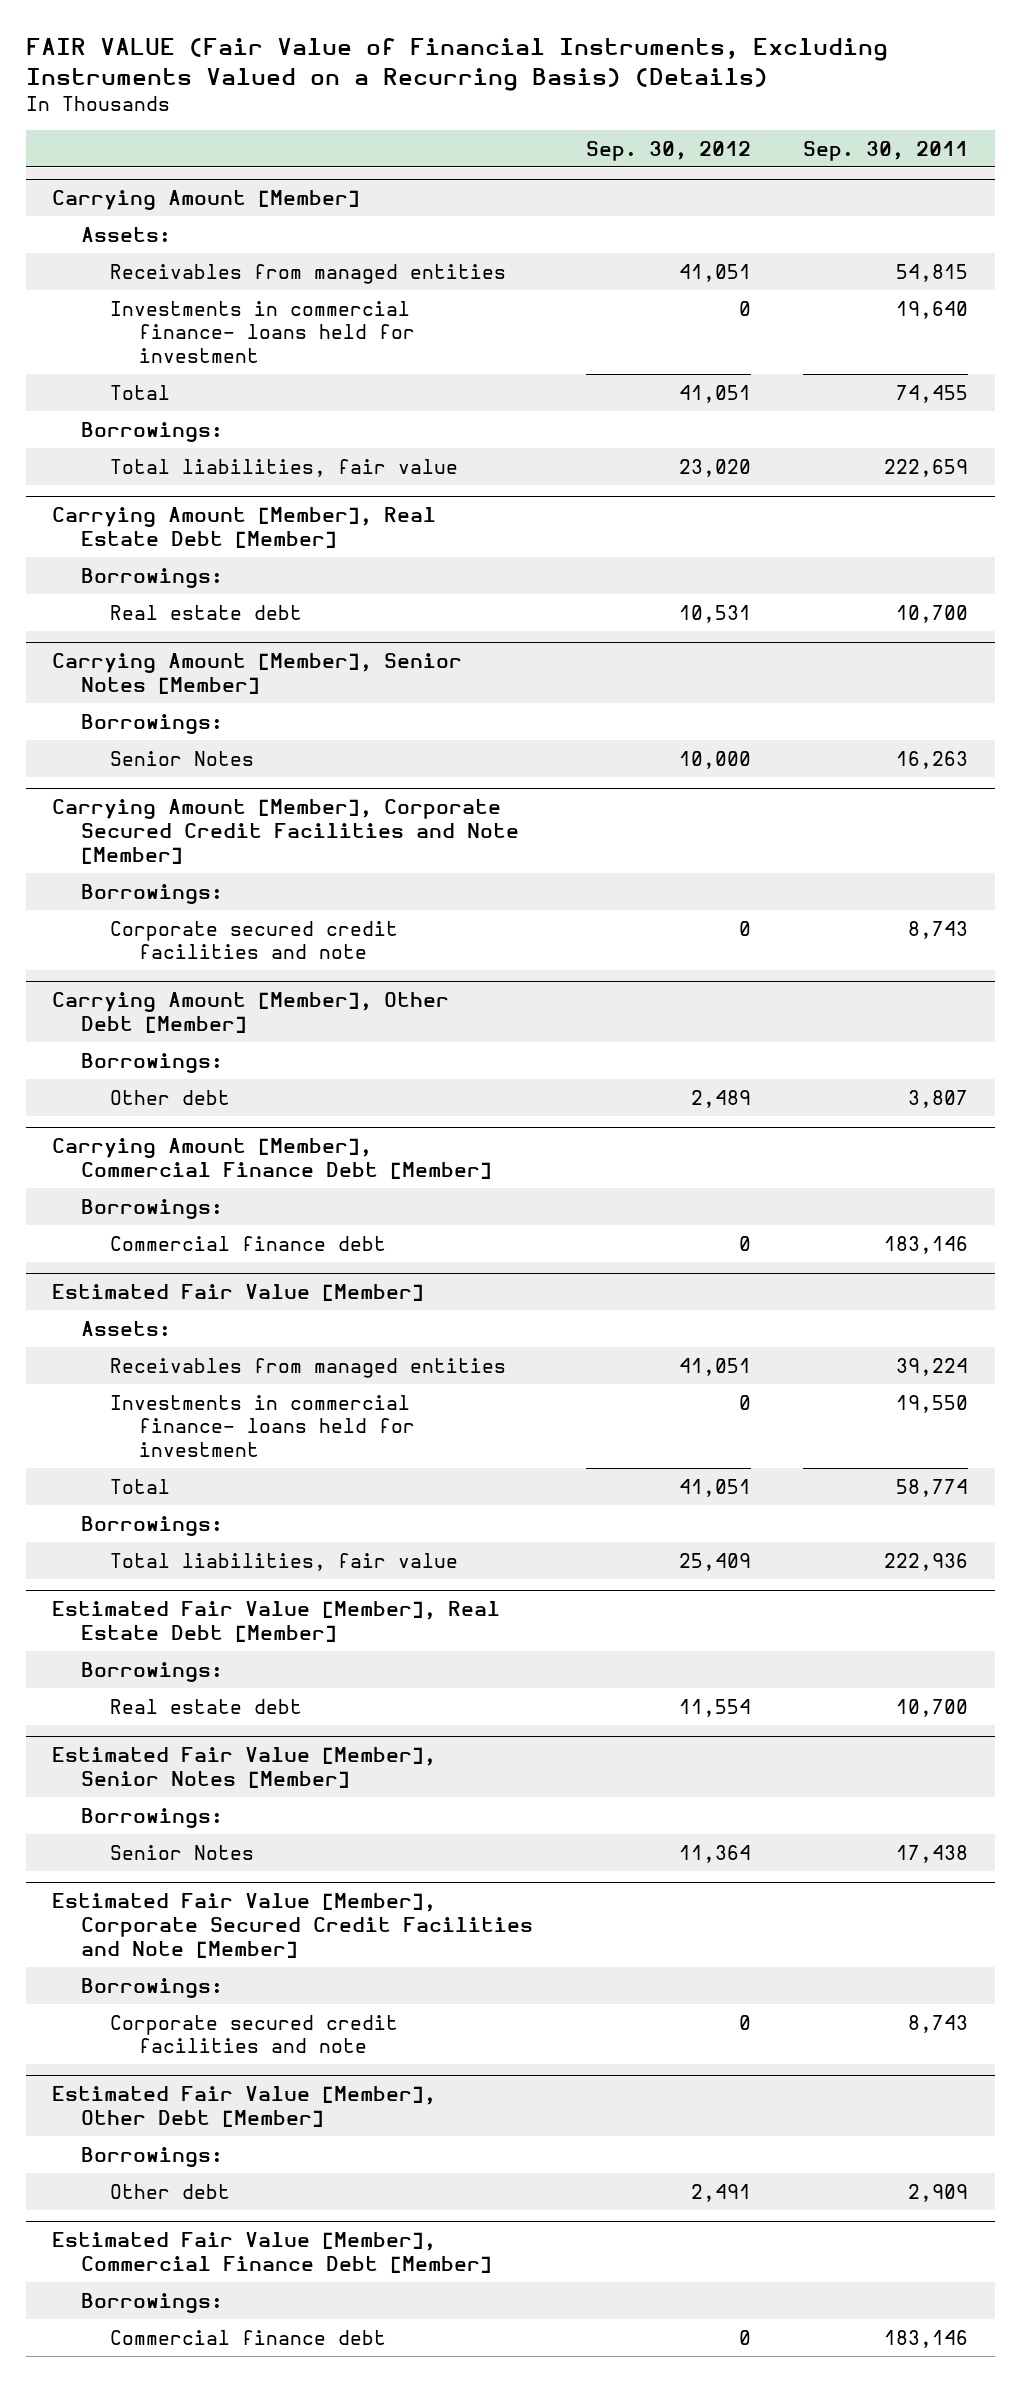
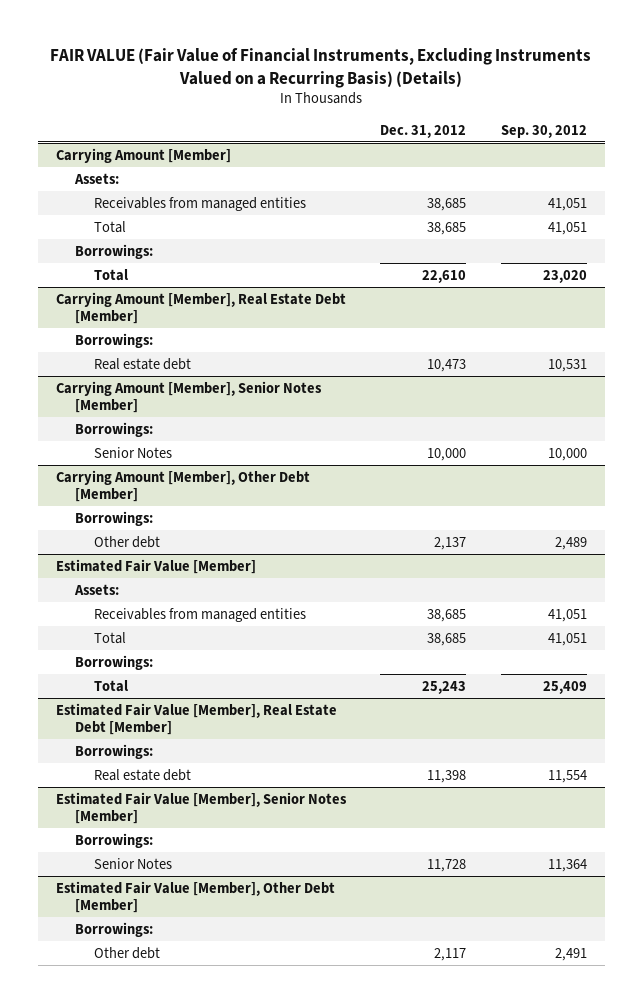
[803,140,969,161] Sep. 30, 2011 -> none
none -> [380,124,467,138] Dec. 31, 2012
[110,300,416,363] Investments in commercial finance- loans held for investment -> none
[110,458,459,477] Total liabilities, fair value -> [93,268,128,281] Total
[51,799,520,864] Carrying Amount [Member], Corporate Secured Credit Facilities and Note [Member] -> none
[81,883,224,904] Borrowings: -> none
[110,920,399,960] Corporate secured credit facilities and note -> none
[51,1138,493,1179] Carrying Amount [Member], Commercial Finance Debt [Member] -> none
[81,1198,224,1219] Borrowings: -> none
[110,1235,387,1251] Commercial finance debt -> none
[110,1394,416,1457] Investments in commercial finance- loans held for investment -> none
[110,1552,459,1571] Total liabilities, fair value -> [93,679,128,692] Total
[51,1893,534,1958] Estimated Fair Value [Member], Corporate Secured Credit Facilities and Note [Member] -> none
[81,1977,224,1998] Borrowings: -> none
[110,2014,399,2054] Corporate secured credit facilities and note -> none
[51,2232,493,2273] Estimated Fair Value [Member], Commercial Finance Debt [Member] -> none
[81,2292,224,2313] Borrowings: -> none
[110,2329,387,2345] Commercial finance debt -> none

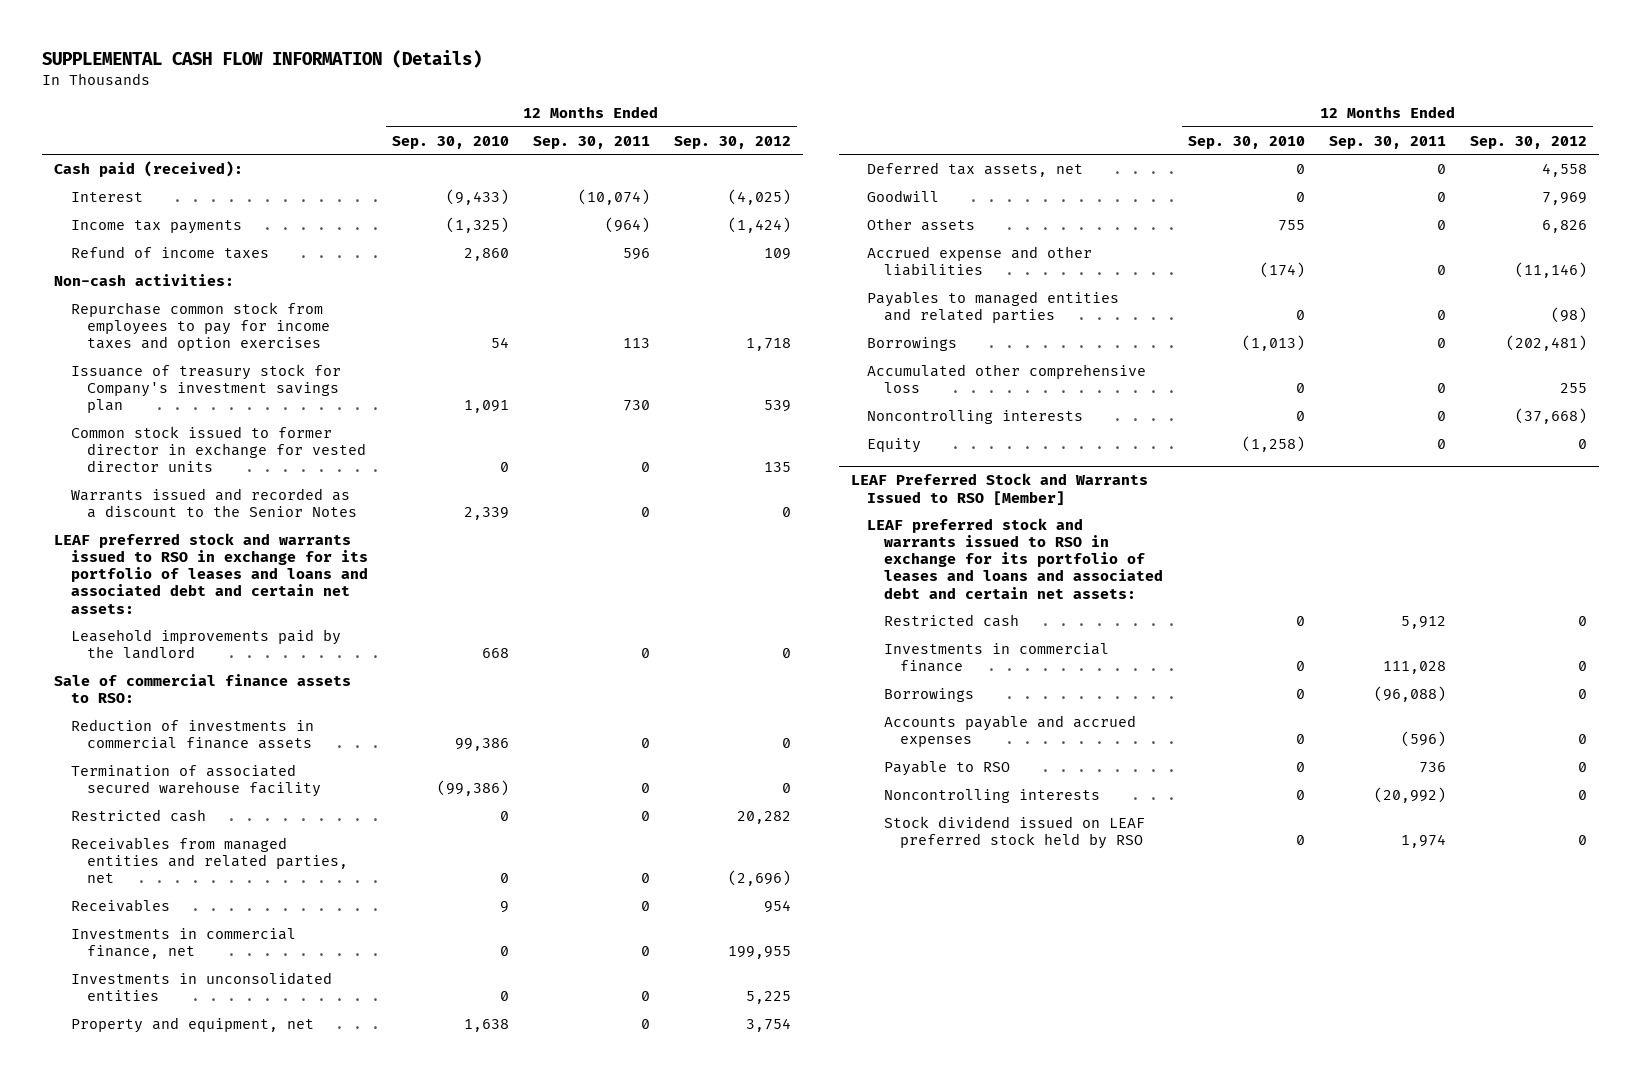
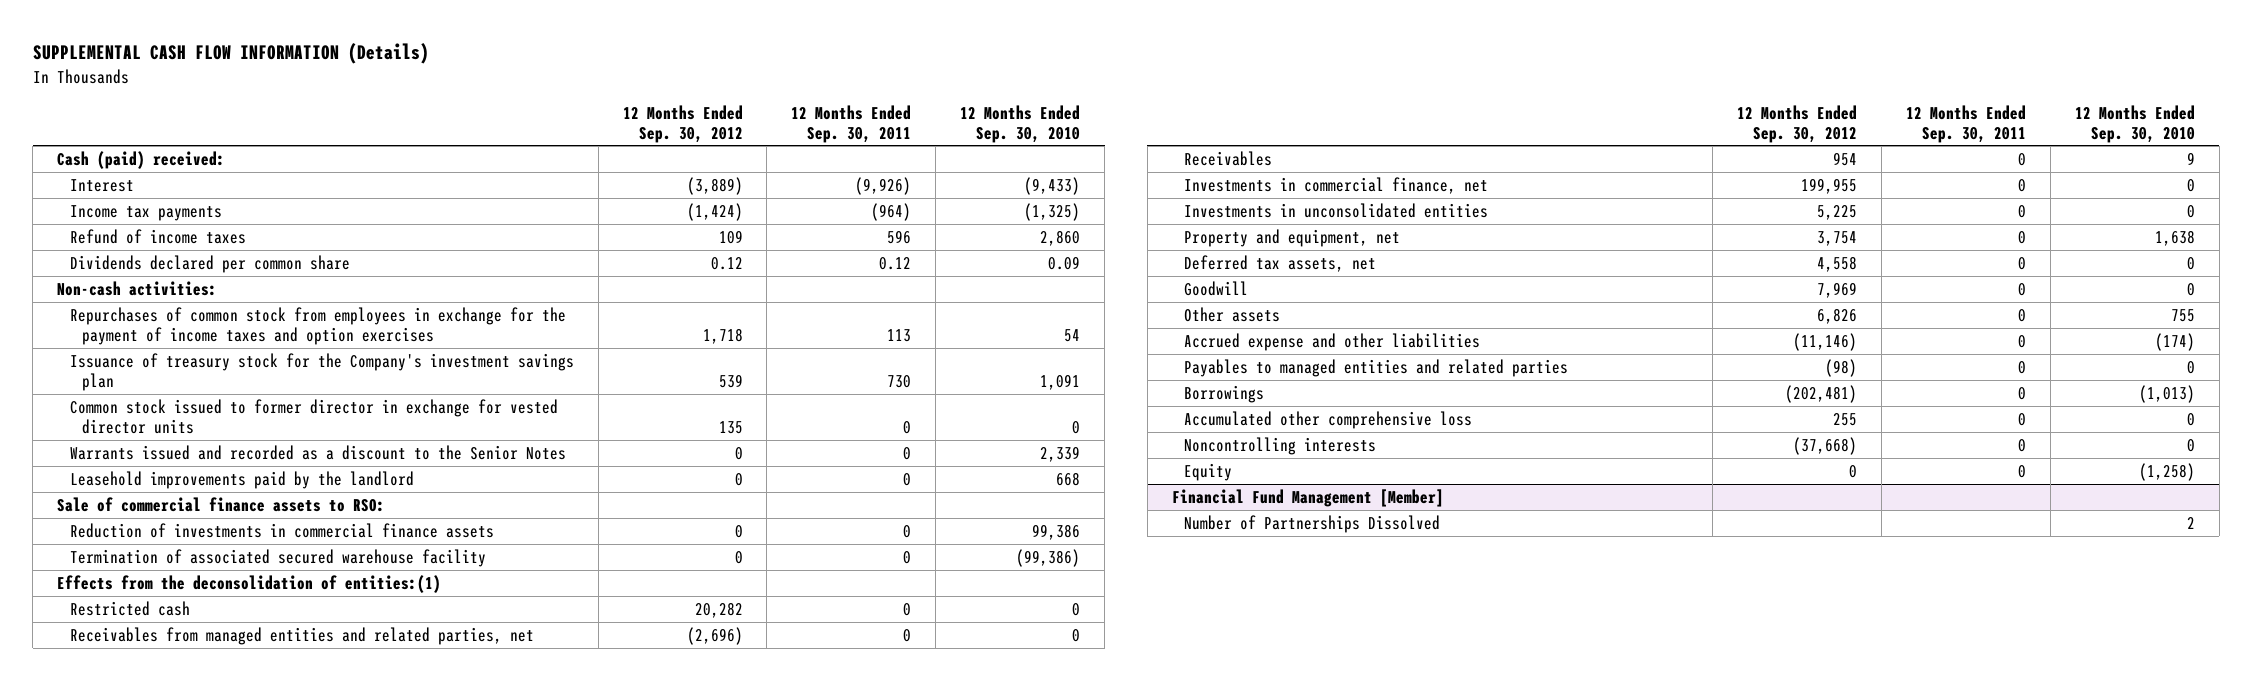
[54,160,244,177] Cash paid (received): -> [57,150,226,169] Cash (paid) received:
[577,188,650,205] (10,074) -> [855,176,912,195] (9,926)
[727,188,791,205] (4,025) -> [686,176,743,195] (3,889)
none -> [69,254,350,273] Dividends declared per common share
[70,301,331,352] Repurchase common stock from employees to pay for income taxes and option exercises -> [69,306,566,345] Repurchases of common stock from employees in exchange for the payment of income taxes and option exercises
[70,363,341,414] Issuance of treasury stock for Company's investment savings plan -> [69,352,574,391] Issuance of treasury stock for the Company's investment savings plan
[54,532,368,614] LEAF preferred stock and warrants issued to RSO in exchange for its portfolio of leases and loans and associated debt and certain net assets: -> none
none -> [57,574,442,593] Effects from the deconsolidation of entities:(1)
[850,473,1148,505] LEAF Preferred Stock and Warrants Issued to RSO [Member] -> none
[867,517,1163,599] LEAF preferred stock and warrants issued to RSO in exchange for its portfolio of leases and loans and associated debt and certain net assets: -> none
[883,613,1019,627] Restricted cash -> none
[883,642,1109,673] Investments in commercial finance -> none
[883,687,974,702] Borrowings -> none
[883,714,1136,748] Accounts payable and accrued expenses -> none
[883,759,1010,776] Payable to RSO -> none
[883,788,1100,803] Noncontrolling interests -> none
[883,815,1145,850] Stock dividend issued on LEAF preferred stock held by RSO -> none
none -> [1171,488,1444,507] Financial Fund Management [Member]
none -> [1184,514,1441,533] Number of Partnerships Dissolved

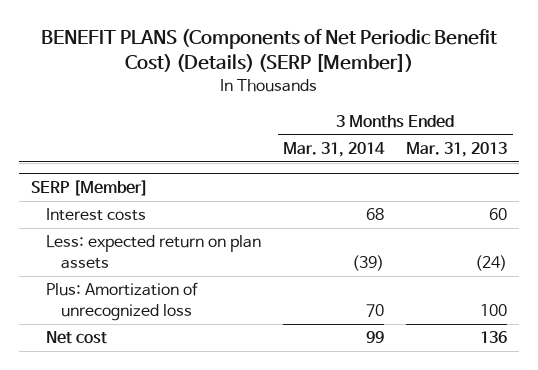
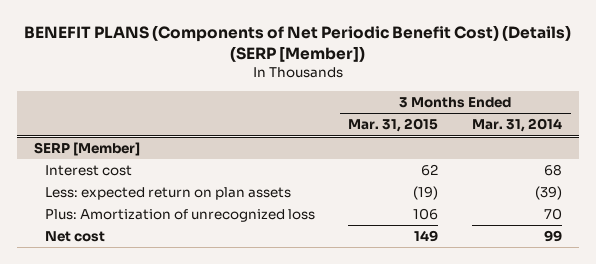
[406,141,508,157] Mar. 31, 2013 -> none
none -> [348,118,439,133] Mar. 31, 2015
[45,208,146,222] Interest costs -> [44,165,132,177] Interest cost

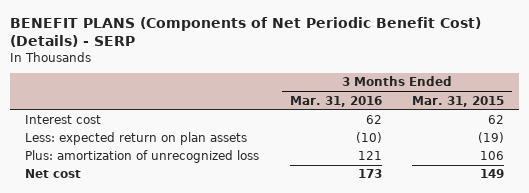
[24,25,572,63] BENEFIT PLANS (Components of Net Periodic Benefit Cost) (Details) (SERP [Member]) -> [9,16,481,47] BENEFIT PLANS (Components of Net Periodic Benefit Cost) (Details) - SERP
[472,118,563,133] Mar. 31, 2014 -> none
none -> [289,95,382,107] Mar. 31, 2016
[33,142,140,157] SERP [Member] -> none
[44,209,315,223] Plus: Amortization of unrecognized loss -> [25,150,260,164] Plus: amortization of unrecognized loss

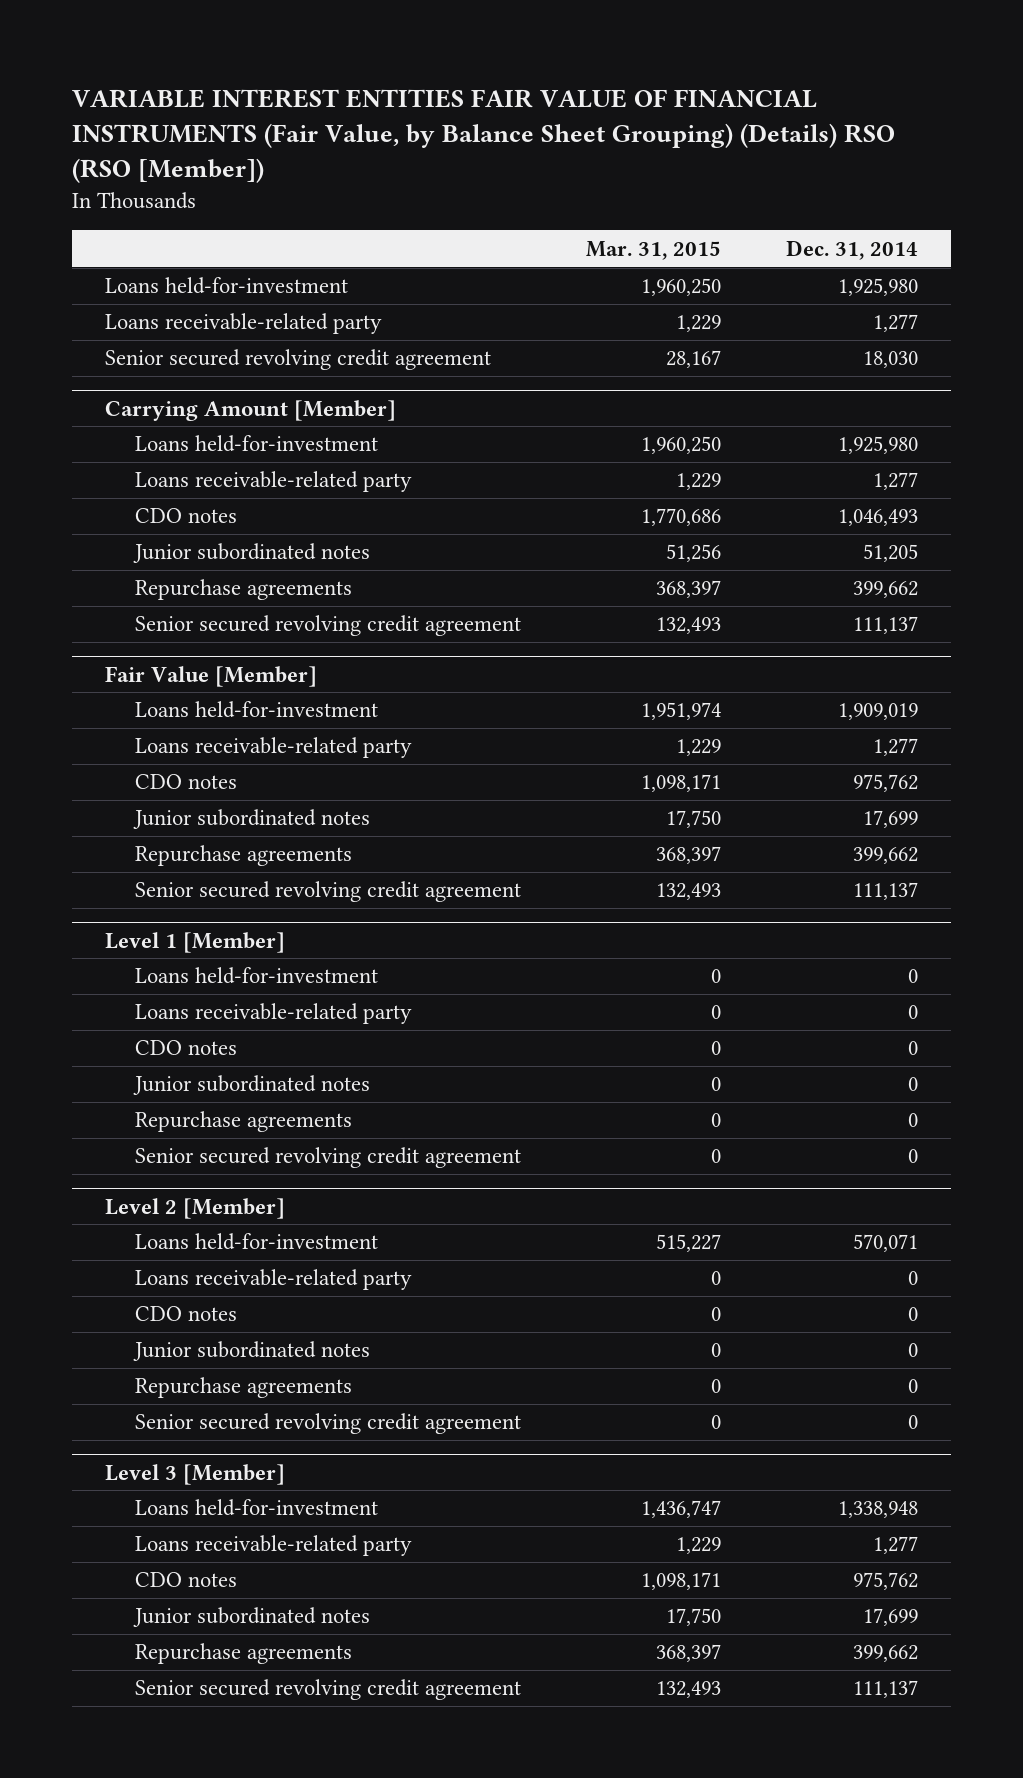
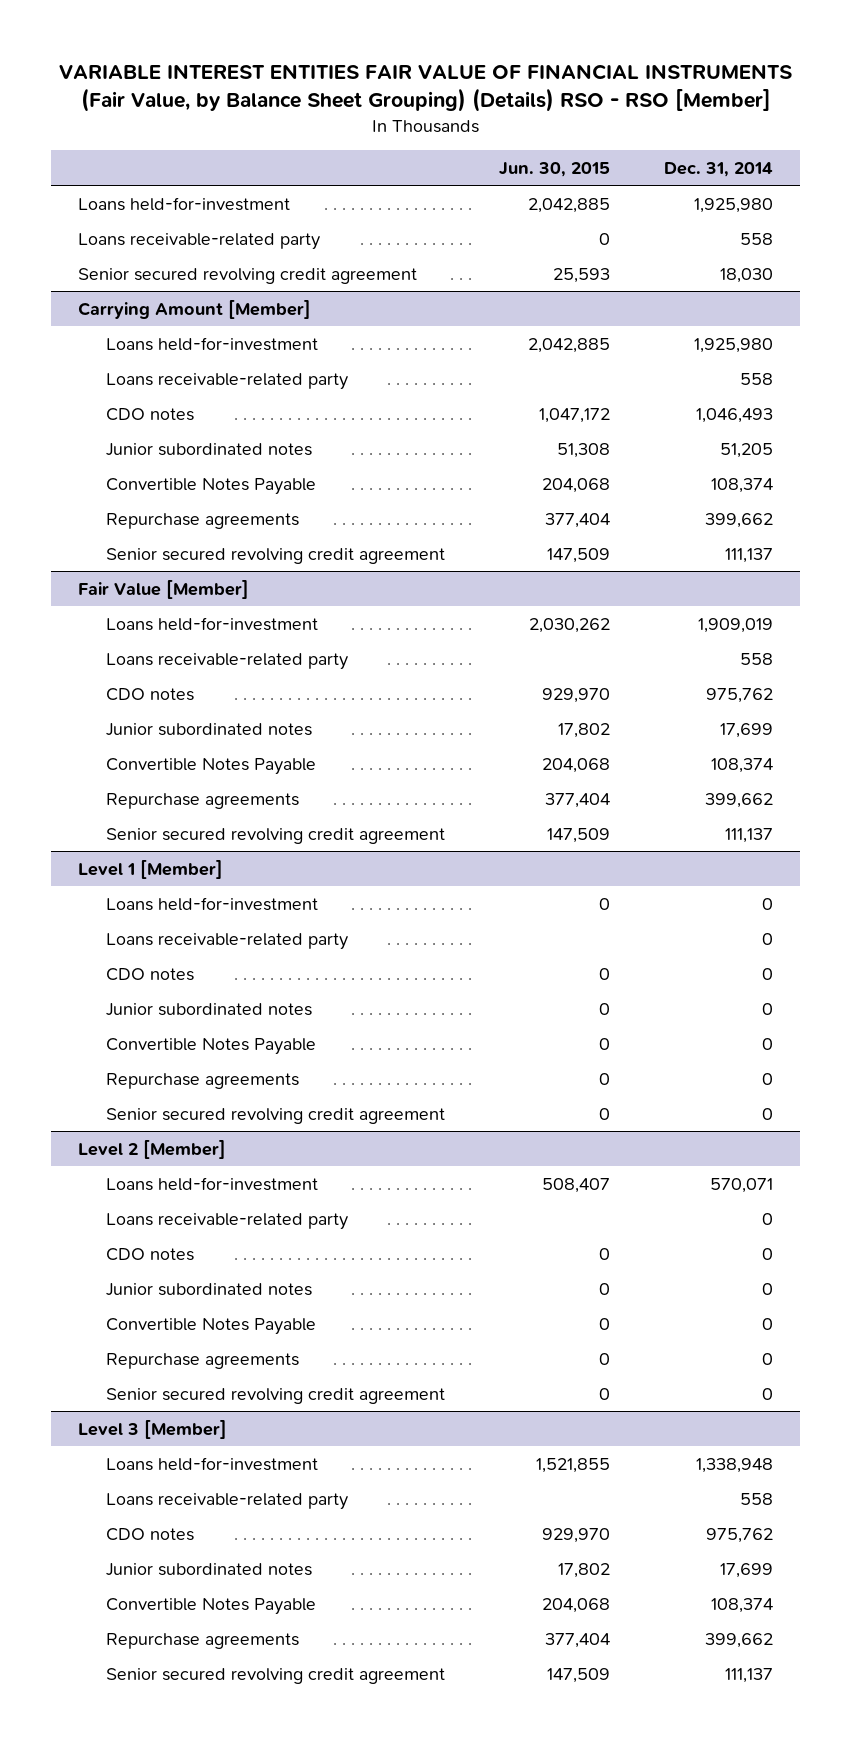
[72,89,896,184] VARIABLE INTEREST ENTITIES FAIR VALUE OF FINANCIAL INSTRUMENTS (Fair Value, by Balance Sheet Grouping) (Details) RSO (RSO [Member]) -> [58,64,792,113] VARIABLE INTEREST ENTITIES FAIR VALUE OF FINANCIAL INSTRUMENTS (Fair Value, by Balance Sheet Grouping) (Details) RSO - RSO [Member]
[585,240,721,260] Mar. 31, 2015 -> none
none -> [499,161,611,177] Jun. 30, 2015
[873,314,919,333] 1,277 -> [740,232,774,245] 558
[873,472,919,491] 1,277 -> [740,372,774,385] 558
none -> [105,477,316,495] Convertible Notes Payable
[873,738,919,757] 1,277 -> [740,652,774,665] 558
none -> [105,757,316,775] Convertible Notes Payable
none -> [105,1037,316,1055] Convertible Notes Payable
none -> [105,1317,316,1335] Convertible Notes Payable
[873,1536,919,1555] 1,277 -> [740,1492,774,1505] 558
none -> [105,1597,316,1615] Convertible Notes Payable

